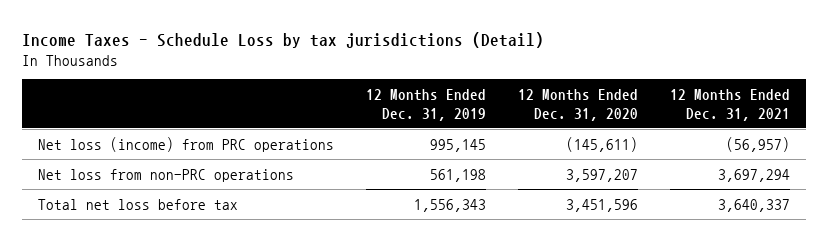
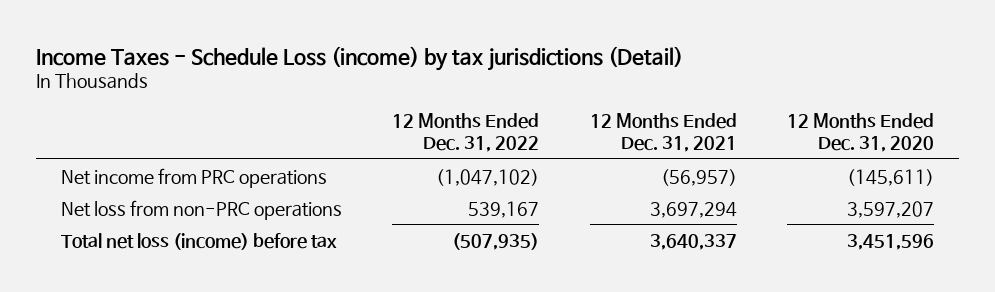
[22,32,545,49] Income Taxes - Schedule Loss by tax jurisdictions (Detail) -> [36,45,684,71] Income Taxes - Schedule Loss (income) by tax jurisdictions (Detail)
[366,88,487,121] 12 Months Ended Dec. 31, 2019 -> none
none -> [392,113,540,152] 12 Months Ended Dec. 31, 2022
[38,136,335,152] Net loss (income) from PRC operations -> [61,167,328,188] Net income from PRC operations
[38,198,239,210] Total net loss before tax -> [61,232,338,250] Total net loss (income) before tax

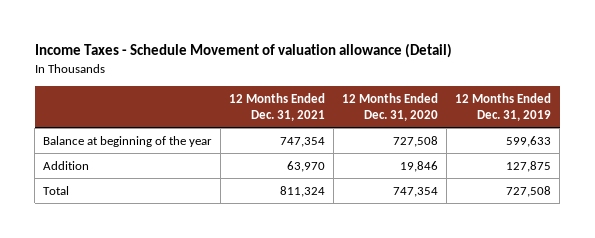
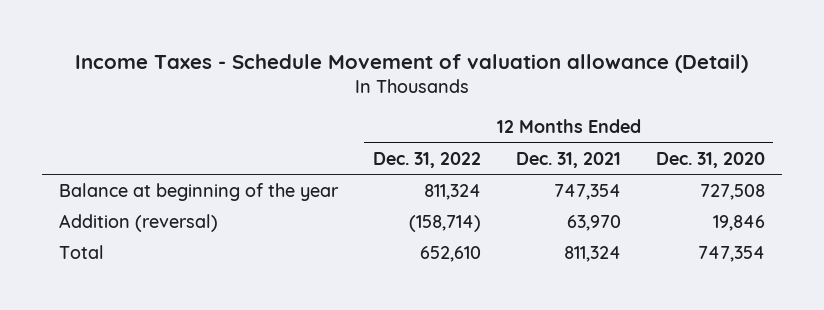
[455,92,552,122] 12 Months Ended Dec. 31, 2019 -> none
none -> [373,151,482,168] Dec. 31, 2022
[43,160,90,170] Addition -> [59,214,219,233] Addition (reversal)

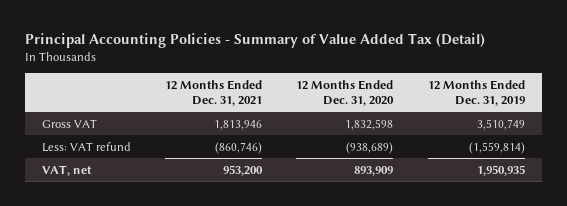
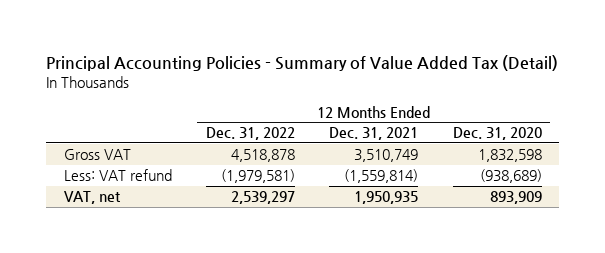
[427,80,525,106] 12 Months Ended Dec. 31, 2019 -> none
none -> [205,127,295,141] Dec. 31, 2022
[214,119,263,130] 1,813,946 -> [354,149,419,163] 3,510,749
[215,141,263,154] (860,746) -> [344,169,419,184] (1,559,814)
[223,164,264,176] 953,200 -> [354,191,419,205] 1,950,935

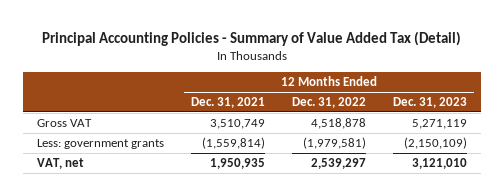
[452,127,542,141] Dec. 31, 2020 -> none
none -> [393,97,468,109] Dec. 31, 2023
[63,169,172,182] Less: VAT refund -> [36,138,164,149] Less: government grants

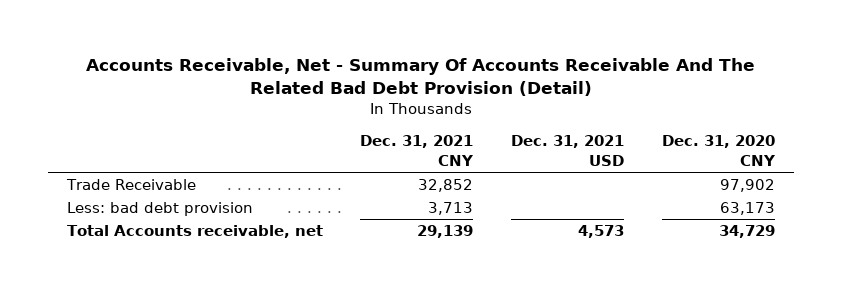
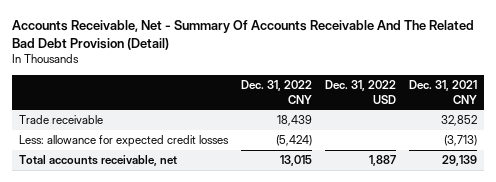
[511,135,625,166] Dec. 31, 2021 USD -> none
[661,135,776,166] Dec. 31, 2020 CNY -> none
none -> [240,79,312,104] Dec. 31, 2022 CNY
none -> [324,79,396,104] Dec. 31, 2022 USD
[66,202,253,217] Less: bad debt provision -> none
[65,179,196,191] Trade Receivable -> [18,115,103,125] Trade receivable
none -> [18,135,229,148] Less: allowance for expected credit losses
[66,225,323,239] Total Accounts receivable, net -> [18,155,177,167] Total accounts receivable, net

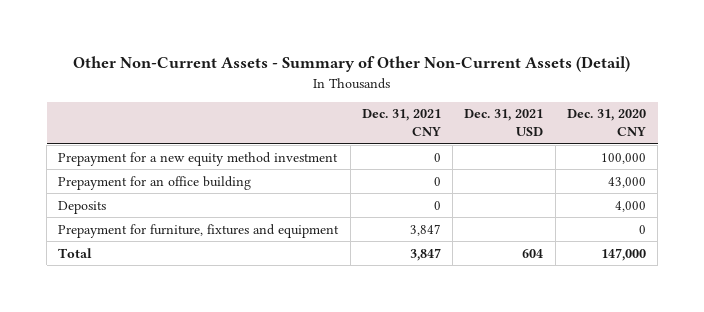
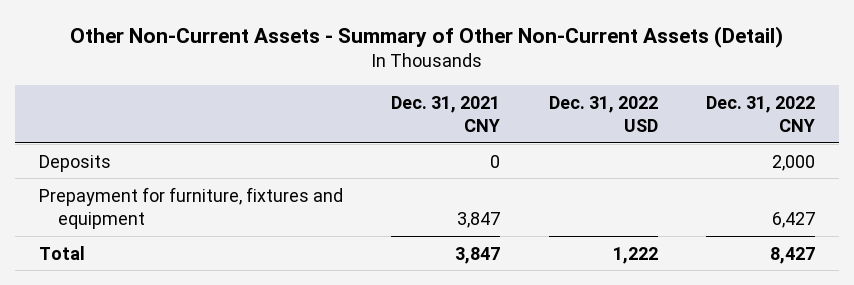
[464,109,544,137] Dec. 31, 2021 USD -> none
[567,109,647,137] Dec. 31, 2020 CNY -> none
none -> [548,95,658,132] Dec. 31, 2022 USD
none -> [706,95,816,132] Dec. 31, 2022 CNY
[58,151,339,166] Prepayment for a new equity method investment -> none
[58,175,252,190] Prepayment for an office building -> none

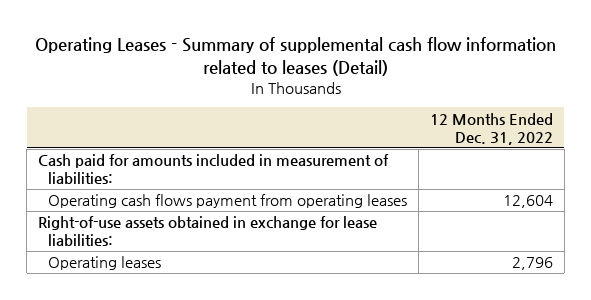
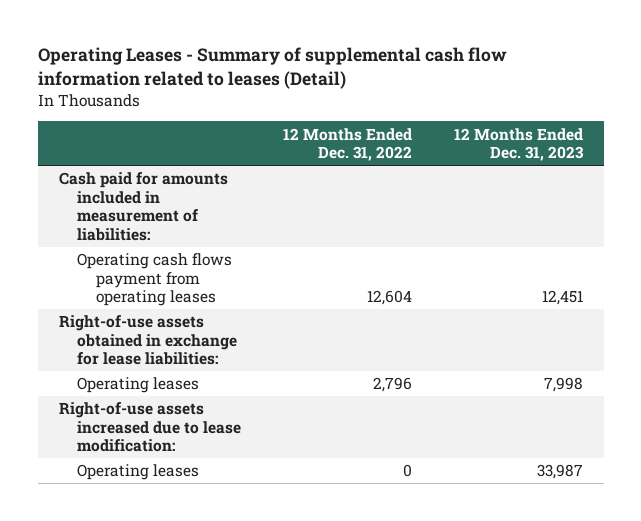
none -> [453,127,584,162] 12 Months Ended Dec. 31, 2023
none -> [58,402,242,453] Right-of-use assets increased due to lease modification:
none -> [77,464,200,481] Operating leases

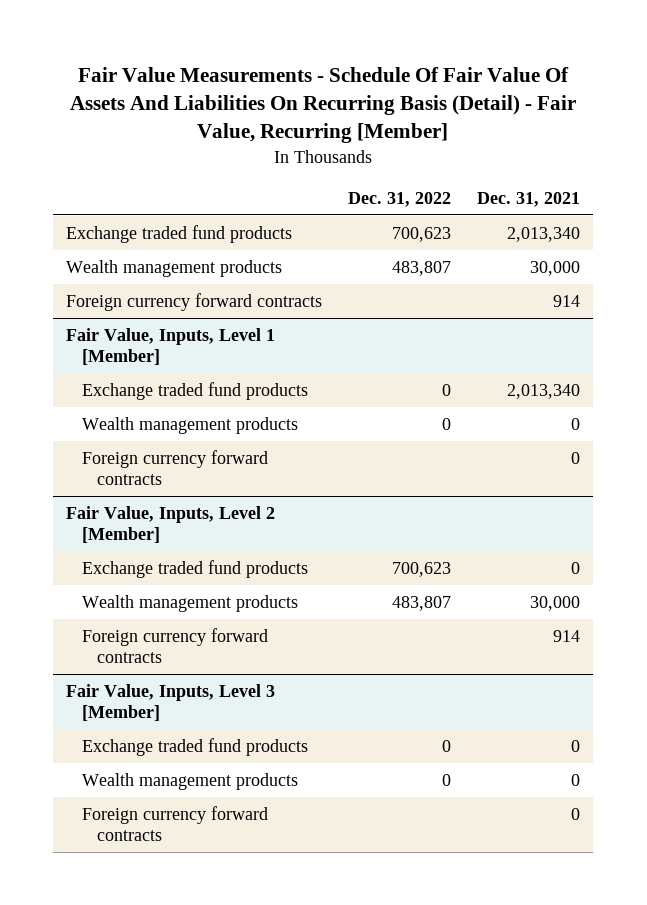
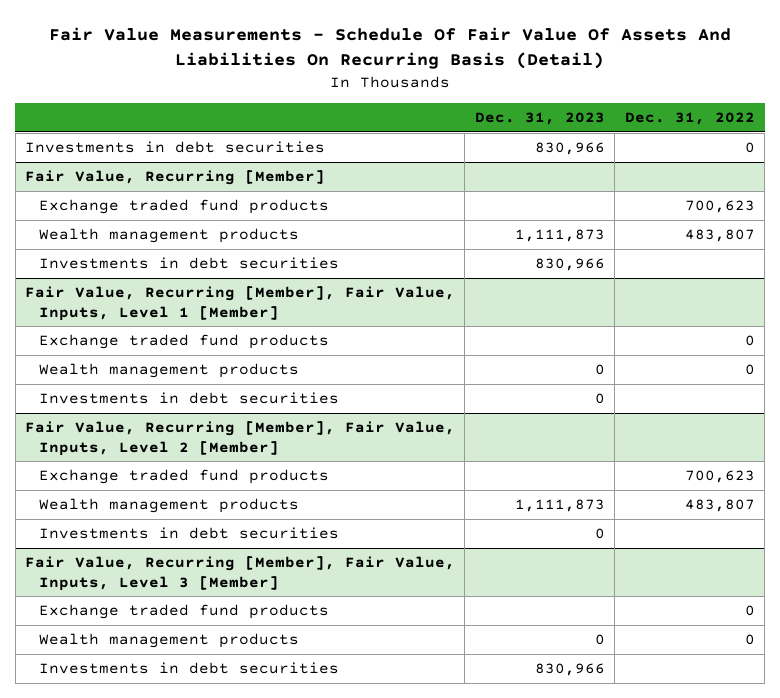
[70,66,577,144] Fair Value Measurements - Schedule Of Fair Value Of Assets And Liabilities On Recurring Basis (Detail) - Fair Value, Recurring [Member] -> [48,26,731,69] Fair Value Measurements - Schedule Of Fair Value Of Assets And Liabilities On Recurring Basis (Detail)
[477,191,581,207] Dec. 31, 2021 -> none
none -> [474,111,605,125] Dec. 31, 2023
none -> [24,141,325,154] Investments in debt securities
none -> [24,170,325,186] Fair Value, Recurring [Member]
[66,292,323,311] Foreign currency forward contracts -> none
none -> [38,257,339,270] Investments in debt securities
[66,327,276,366] Fair Value, Inputs, Level 1 [Member] -> [24,286,455,321] Fair Value, Recurring [Member], Fair Value, Inputs, Level 1 [Member]
[81,449,268,486] Foreign currency forward contracts -> none
none -> [38,392,339,405] Investments in debt securities
[66,505,276,544] Fair Value, Inputs, Level 2 [Member] -> [24,421,455,456] Fair Value, Recurring [Member], Fair Value, Inputs, Level 2 [Member]
[81,627,268,664] Foreign currency forward contracts -> none
none -> [38,527,339,540] Investments in debt securities
[66,683,276,722] Fair Value, Inputs, Level 3 [Member] -> [24,556,455,591] Fair Value, Recurring [Member], Fair Value, Inputs, Level 3 [Member]
[81,805,268,842] Foreign currency forward contracts -> none
none -> [38,662,339,675] Investments in debt securities

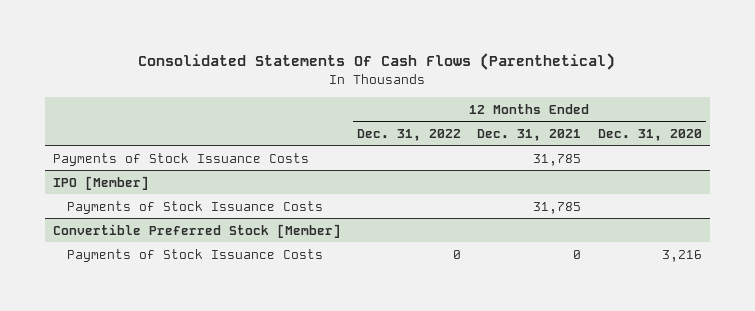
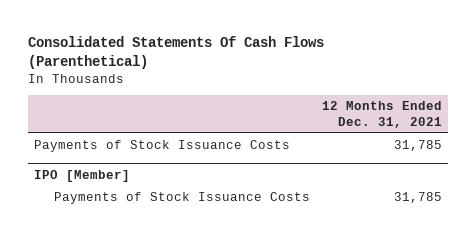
[357,128,462,141] Dec. 31, 2022 -> none
[597,128,702,141] Dec. 31, 2020 -> none
[53,223,342,238] Convertible Preferred Stock [Member] -> none
[67,248,324,262] Payments of Stock Issuance Costs -> none

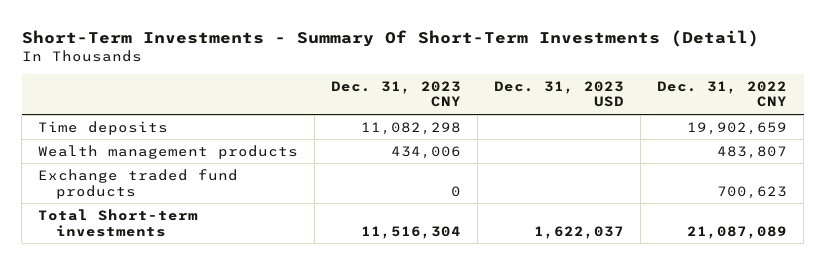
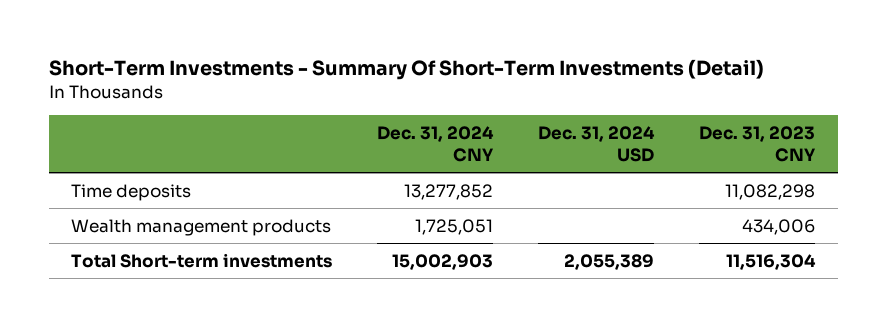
[494,80,625,108] Dec. 31, 2023 USD -> none
[657,80,788,108] Dec. 31, 2022 CNY -> none
none -> [377,126,495,162] Dec. 31, 2024 CNY
none -> [538,126,656,162] Dec. 31, 2024 USD
[38,168,239,199] Exchange traded fund products -> none

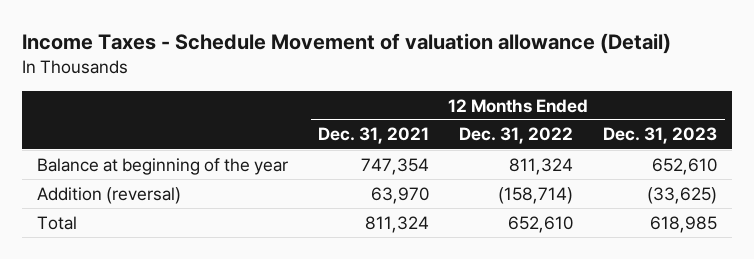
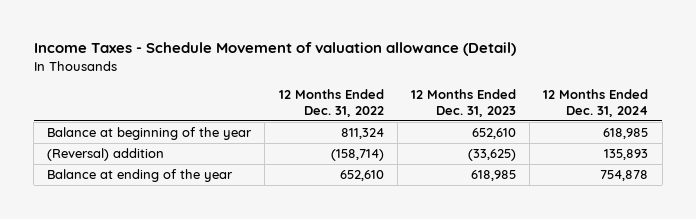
[318,127,430,145] Dec. 31, 2021 -> none
none -> [543,88,649,117] 12 Months Ended Dec. 31, 2024
[37,186,182,204] Addition (reversal) -> [47,148,165,162] (Reversal) addition
[37,215,78,230] Total -> [47,169,234,183] Balance at ending of the year

